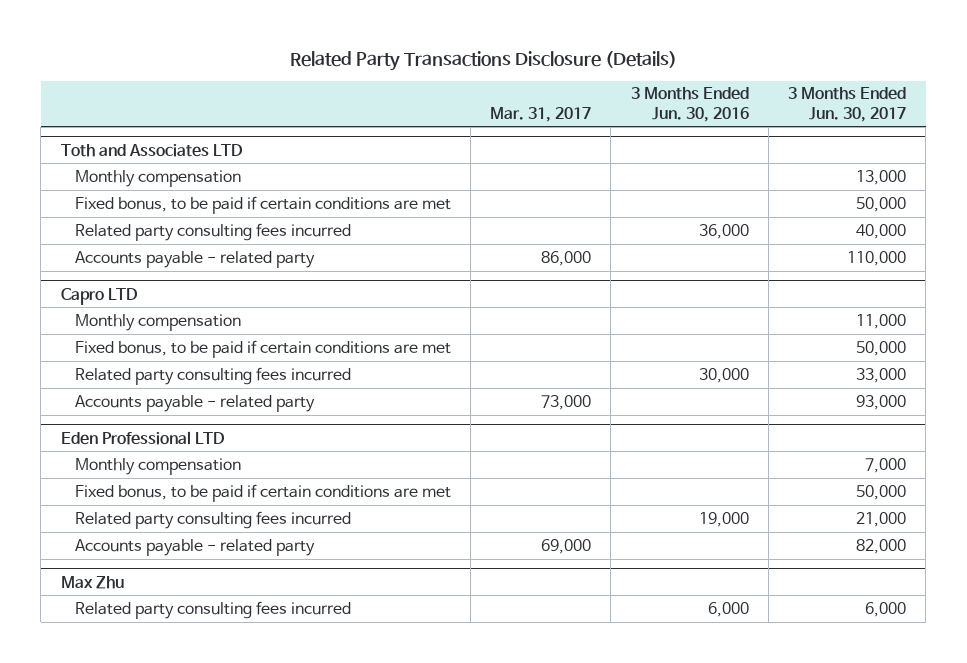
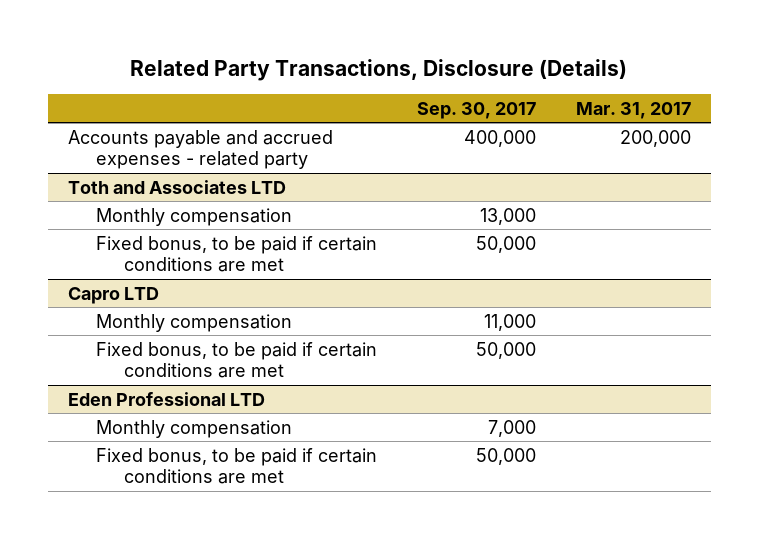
[290,51,678,72] Related Party Transactions Disclosure (Details) -> [130,59,628,82] Related Party Transactions, Disclosure (Details)
[630,87,749,122] 3 Months Ended Jun. 30, 2016 -> none
[787,87,906,122] 3 Months Ended Jun. 30, 2017 -> none
none -> [416,101,536,119] Sep. 30, 2017
none -> [67,129,333,170] Accounts payable and accrued expenses - related party
[74,222,351,241] Related party consulting fees incurred -> none
[74,250,315,268] Accounts payable - related party -> none
[74,366,351,385] Related party consulting fees incurred -> none
[74,394,315,412] Accounts payable - related party -> none
[74,510,351,529] Related party consulting fees incurred -> none
[74,538,315,556] Accounts payable - related party -> none
[60,575,124,589] Max Zhu -> none
[74,600,351,619] Related party consulting fees incurred -> none

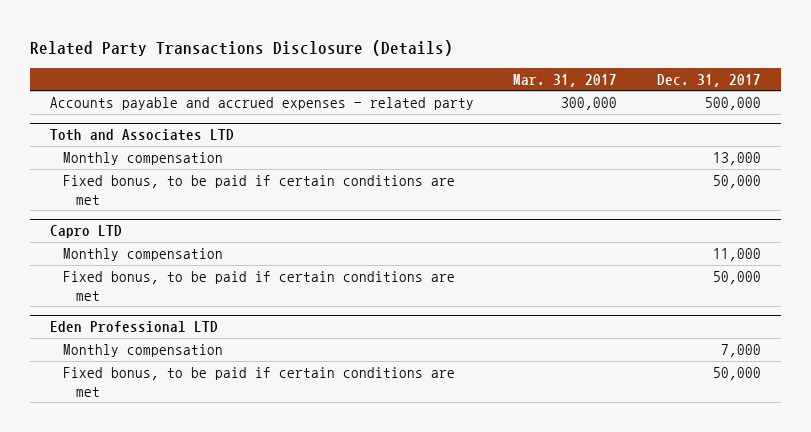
[130,59,628,82] Related Party Transactions, Disclosure (Details) -> [30,39,454,56] Related Party Transactions Disclosure (Details)
[416,101,536,119] Sep. 30, 2017 -> none
none -> [656,73,761,87] Dec. 31, 2017
[619,129,691,147] 200,000 -> [561,97,618,111] 300,000

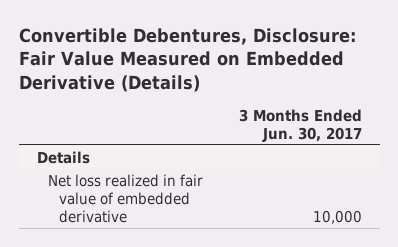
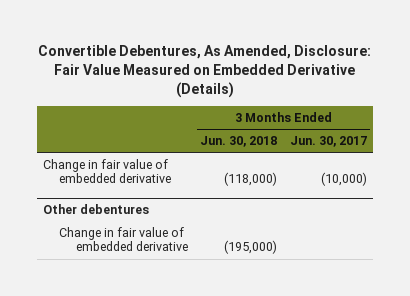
[18,28,356,92] Convertible Debentures, Disclosure: Fair Value Measured on Embedded Derivative (Details) -> [37,44,371,99] Convertible Debentures, As Amended, Disclosure: Fair Value Measured on Embedded Derivative (Details)
none -> [200,136,278,148] Jun. 30, 2018
[36,150,90,164] Details -> none
[47,173,203,224] Net loss realized in fair value of embedded derivative -> [43,158,172,184] Change in fair value of embedded derivative
[312,210,362,225] 10,000 -> [320,172,367,187] (10,000)
none -> [43,204,150,215] Other debentures
none -> [59,226,188,252] Change in fair value of embedded derivative

